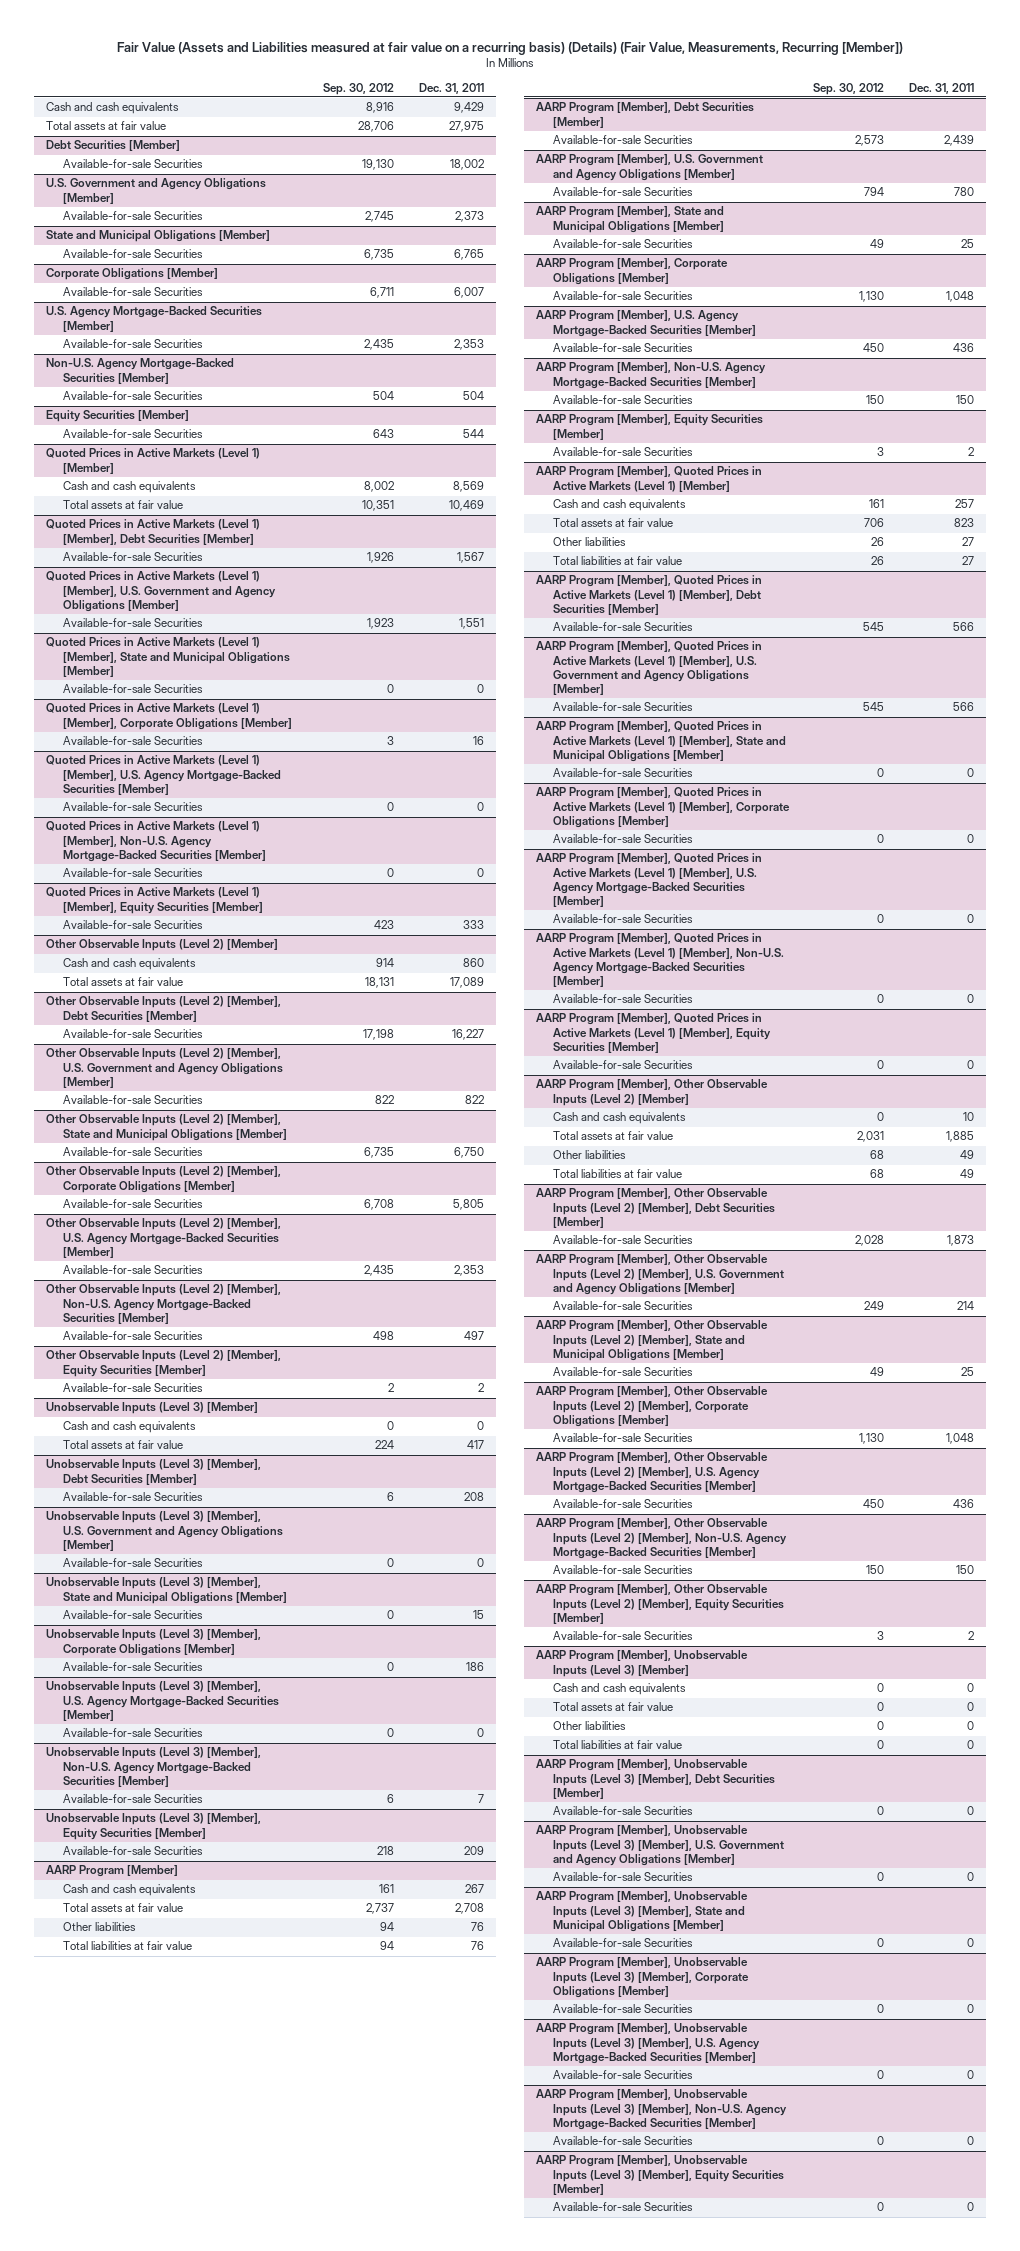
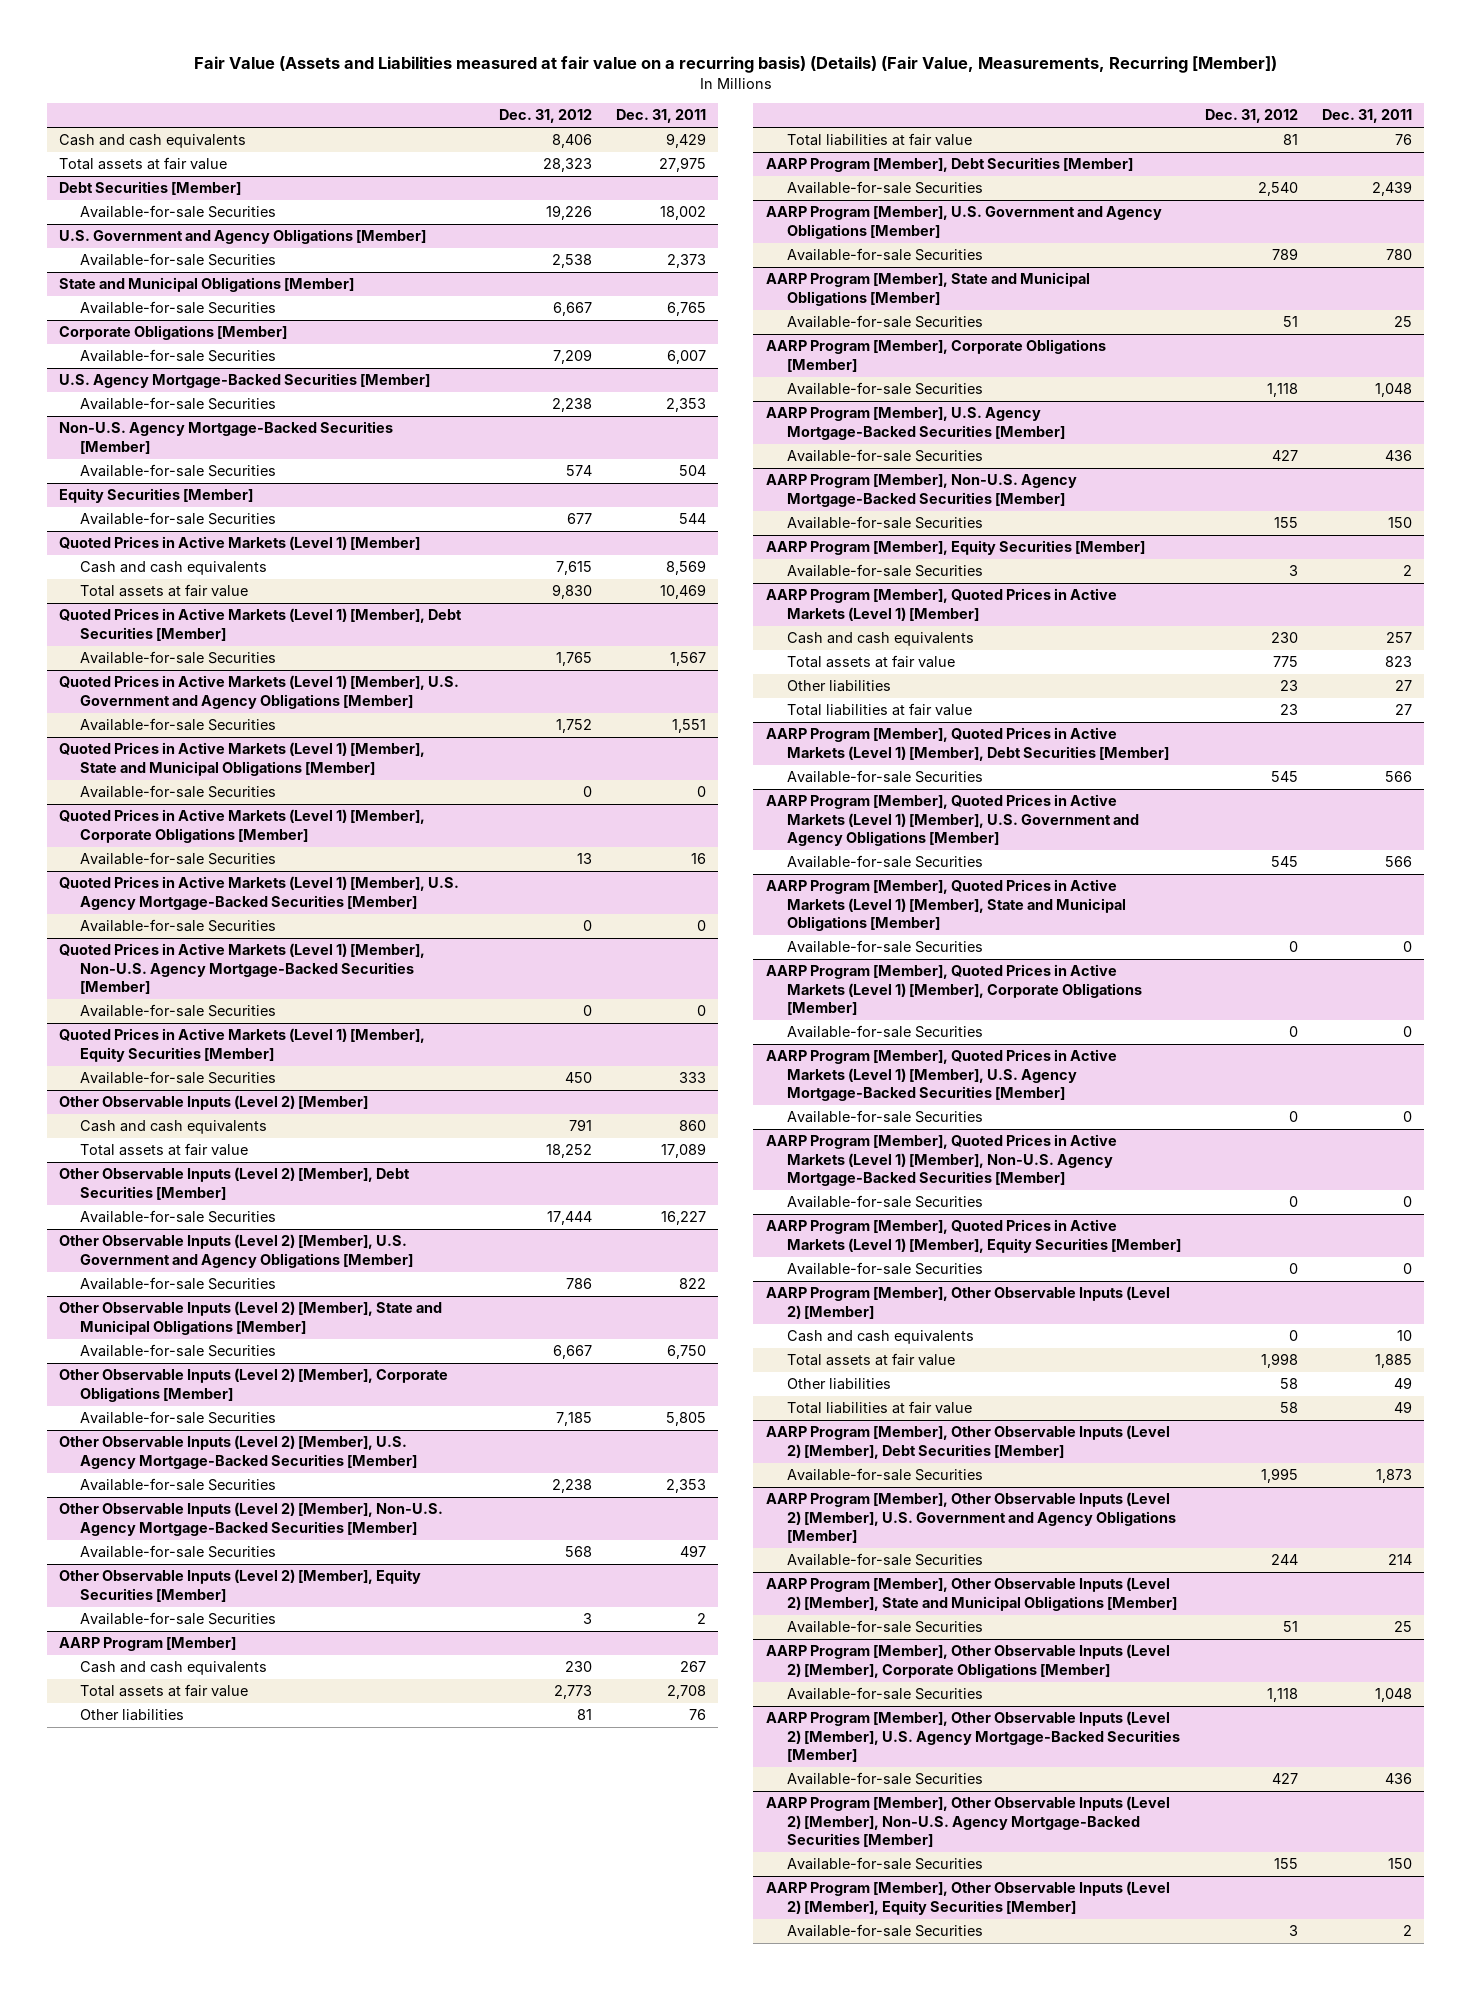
[323,82,395,95] Sep. 30, 2012 -> none
none -> [498,109,592,124] Dec. 31, 2012
[46,1402,259,1415] Unobservable Inputs (Level 3) [Member] -> none
[63,1421,197,1434] Cash and cash equivalents -> none
[63,1440,184,1450] Total assets at fair value -> none
[46,1459,262,1485] Unobservable Inputs (Level 3) [Member], Debt Securities [Member] -> none
[63,1492,204,1502] Available-for-sale Securities -> none
[46,1511,284,1551] Unobservable Inputs (Level 3) [Member], U.S. Government and Agency Obligations [Member] -> none
[63,1558,204,1568] Available-for-sale Securities -> none
[46,1577,288,1604] Unobservable Inputs (Level 3) [Member], State and Municipal Obligations [Member] -> none
[63,1610,204,1620] Available-for-sale Securities -> none
[46,1629,262,1656] Unobservable Inputs (Level 3) [Member], Corporate Obligations [Member] -> none
[63,1662,204,1672] Available-for-sale Securities -> none
[46,1681,280,1721] Unobservable Inputs (Level 3) [Member], U.S. Agency Mortgage-Backed Securities [Member] -> none
[63,1728,204,1738] Available-for-sale Securities -> none
[46,1747,262,1787] Unobservable Inputs (Level 3) [Member], Non-U.S. Agency Mortgage-Backed Securities [Member] -> none
[63,1794,204,1804] Available-for-sale Securities -> none
[46,1813,262,1840] Unobservable Inputs (Level 3) [Member], Equity Securities [Member] -> none
[63,1846,204,1856] Available-for-sale Securities -> none
[536,1650,749,1677] AARP Program [Member], Unobservable Inputs (Level 3) [Member] -> none
[552,1683,686,1696] Cash and cash equivalents -> none
[552,1702,673,1712] Total assets at fair value -> none
[552,1721,626,1731] Other liabilities -> none
[552,1740,682,1750] Total liabilities at fair value -> none
[536,1759,775,1799] AARP Program [Member], Unobservable Inputs (Level 3) [Member], Debt Securities [Member] -> none
[552,1806,693,1816] Available-for-sale Securities -> none
[536,1825,784,1866] AARP Program [Member], Unobservable Inputs (Level 3) [Member], U.S. Government and Agency Obligations [Member] -> none
[552,1872,693,1882] Available-for-sale Securities -> none
[536,1891,749,1932] AARP Program [Member], Unobservable Inputs (Level 3) [Member], State and Municipal Obligations [Member] -> none
[552,1938,693,1948] Available-for-sale Securities -> none
[536,1957,749,1998] AARP Program [Member], Unobservable Inputs (Level 3) [Member], Corporate Obligations [Member] -> none
[552,2004,693,2014] Available-for-sale Securities -> none
[536,2023,760,2064] AARP Program [Member], Unobservable Inputs (Level 3) [Member], U.S. Agency Mortgage-Backed Securities [Member] -> none
[552,2070,693,2080] Available-for-sale Securities -> none
[536,2089,787,2130] AARP Program [Member], Unobservable Inputs (Level 3) [Member], Non-U.S. Agency Mortgage-Backed Securities [Member] -> none
[552,2136,693,2146] Available-for-sale Securities -> none
[536,2155,784,2195] AARP Program [Member], Unobservable Inputs (Level 3) [Member], Equity Securities [Member] -> none
[552,2202,693,2212] Available-for-sale Securities -> none

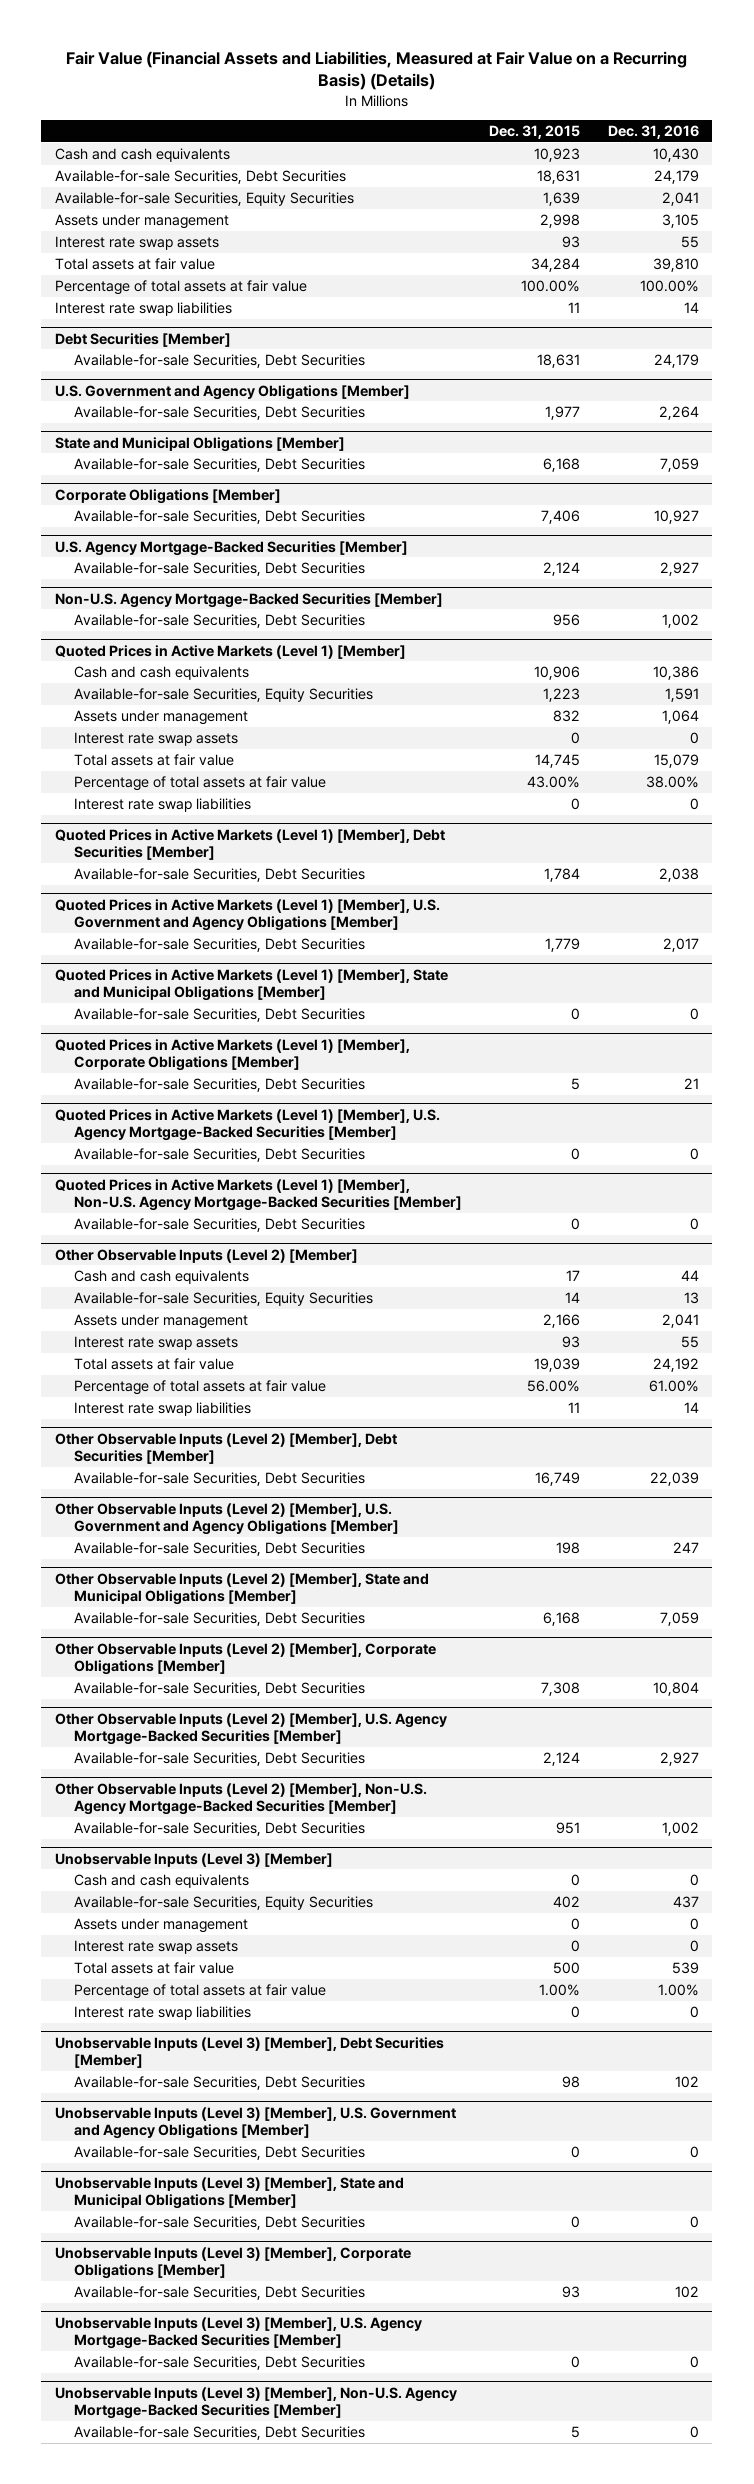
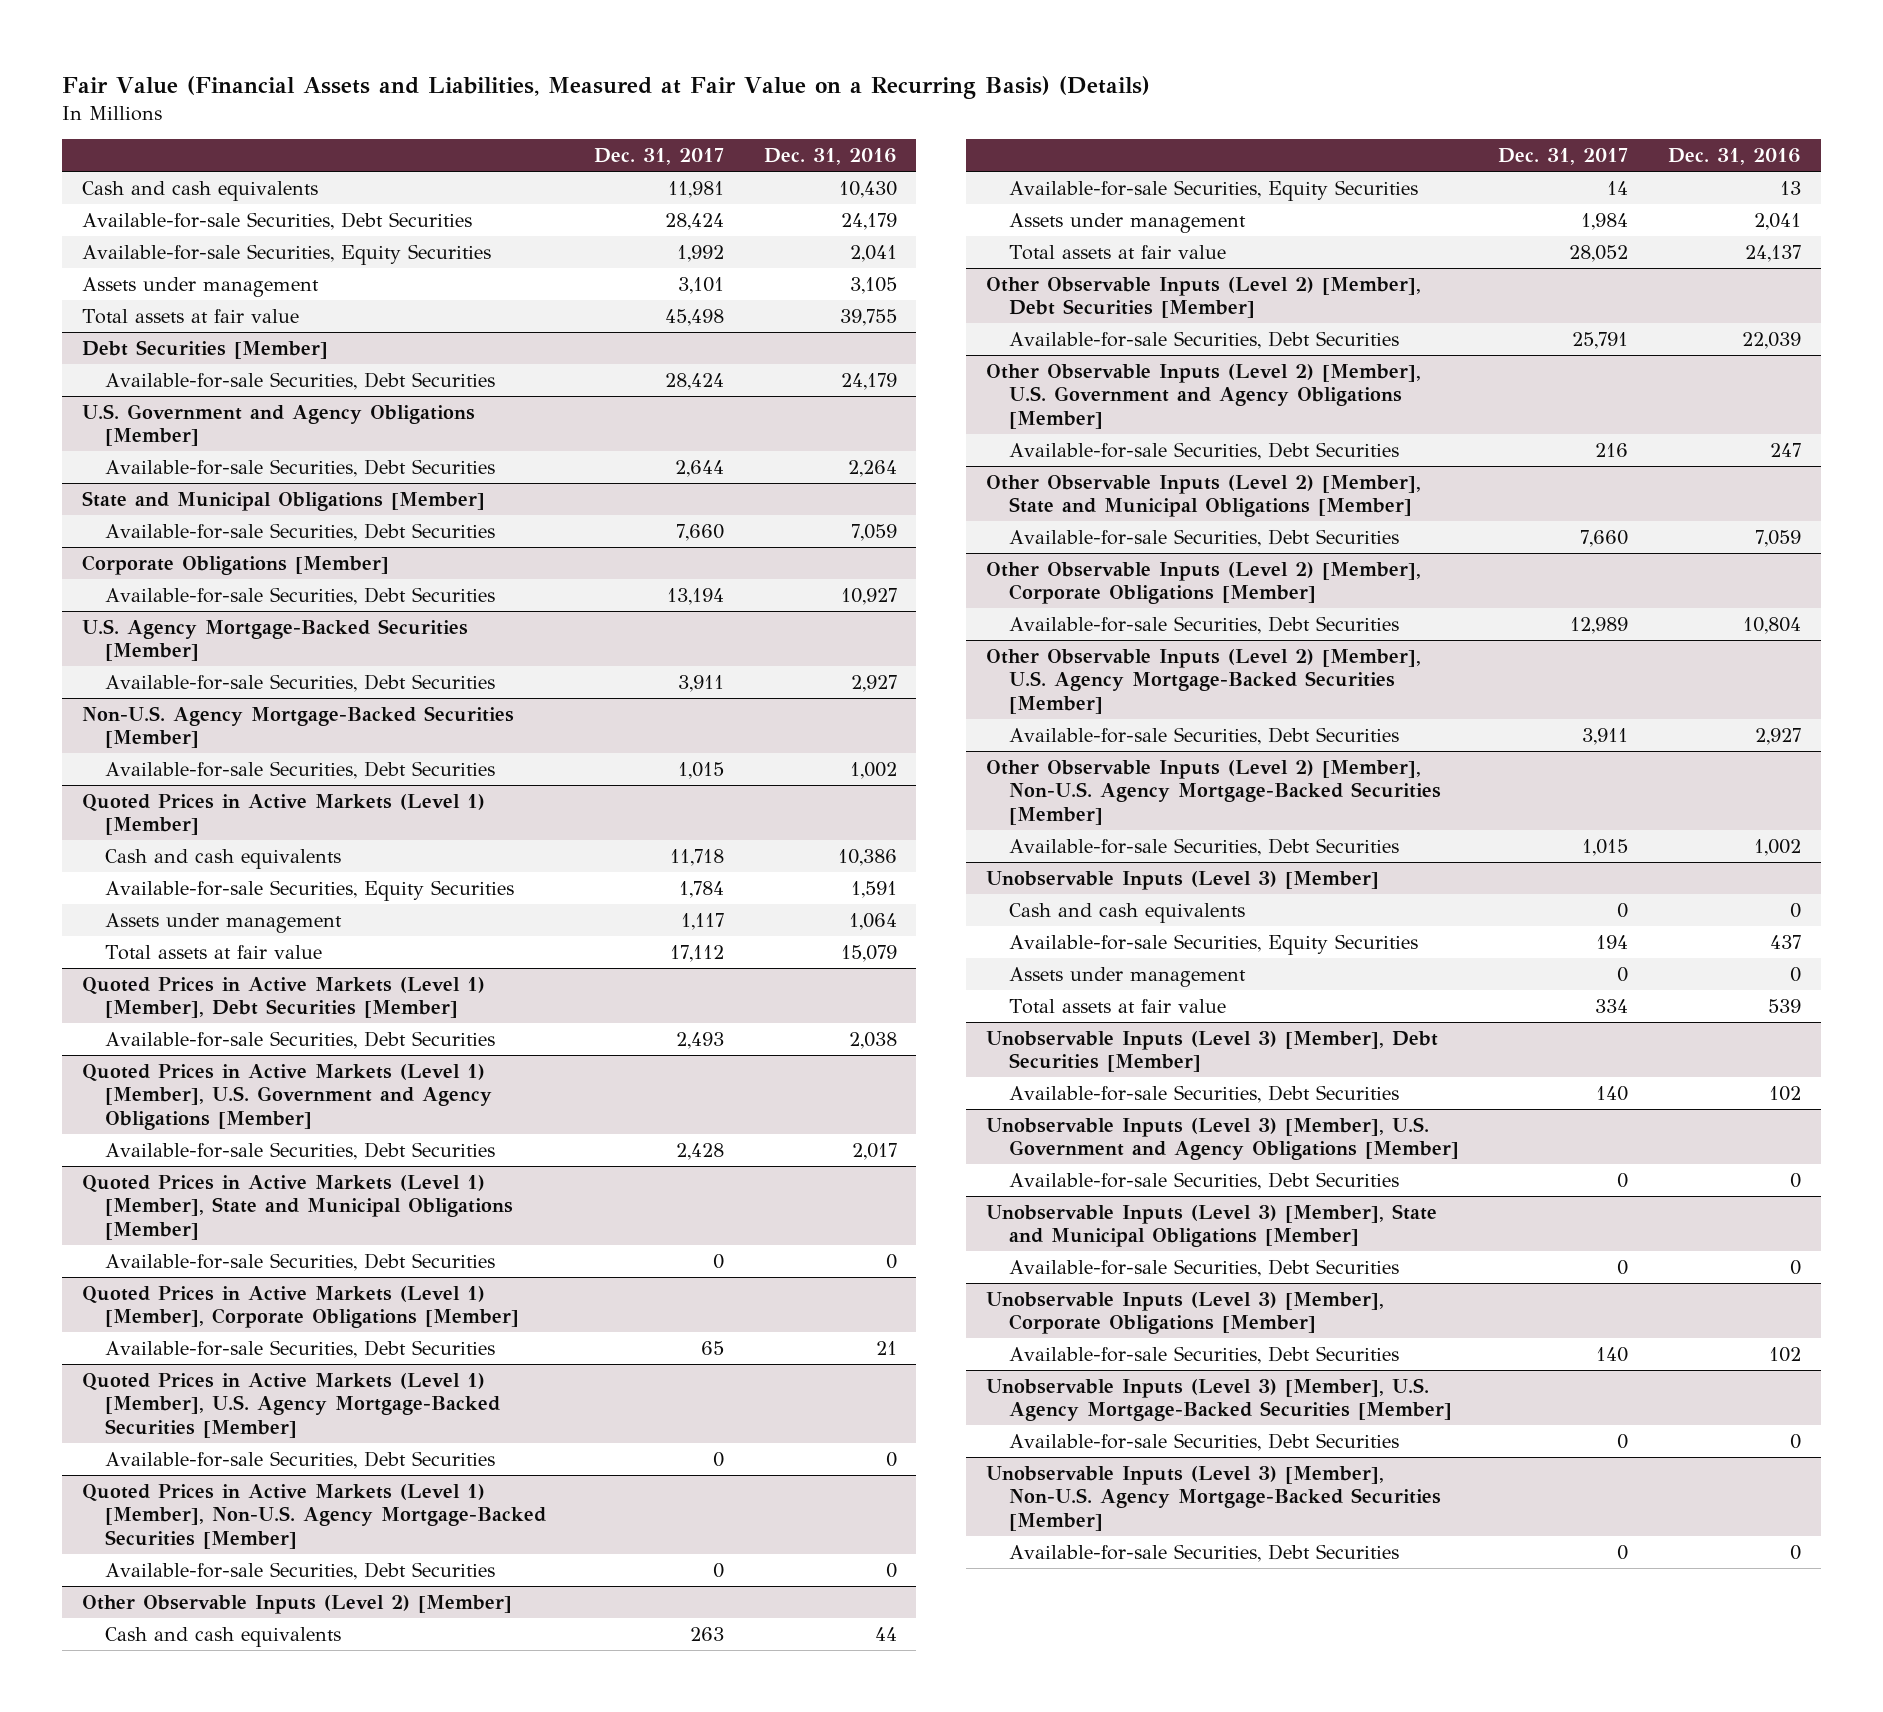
[489,125,581,140] Dec. 31, 2015 -> none
none -> [594,148,725,166] Dec. 31, 2017
[55,235,220,250] Interest rate swap assets -> none
[55,279,308,295] Percentage of total assets at fair value -> none
[55,301,233,316] Interest rate swap liabilities -> none
[652,257,699,272] 39,810 -> [839,308,897,326] 39,755
[73,731,238,746] Interest rate swap assets -> none
[73,775,326,791] Percentage of total assets at fair value -> none
[73,797,251,812] Interest rate swap liabilities -> none
[73,1335,238,1350] Interest rate swap assets -> none
[73,1379,326,1395] Percentage of total assets at fair value -> none
[73,1401,251,1416] Interest rate swap liabilities -> none
[652,1357,699,1372] 24,192 -> [1744,244,1801,262] 24,137
[73,1939,238,1954] Interest rate swap assets -> none
[73,1983,326,1999] Percentage of total assets at fair value -> none
[73,2005,251,2020] Interest rate swap liabilities -> none

